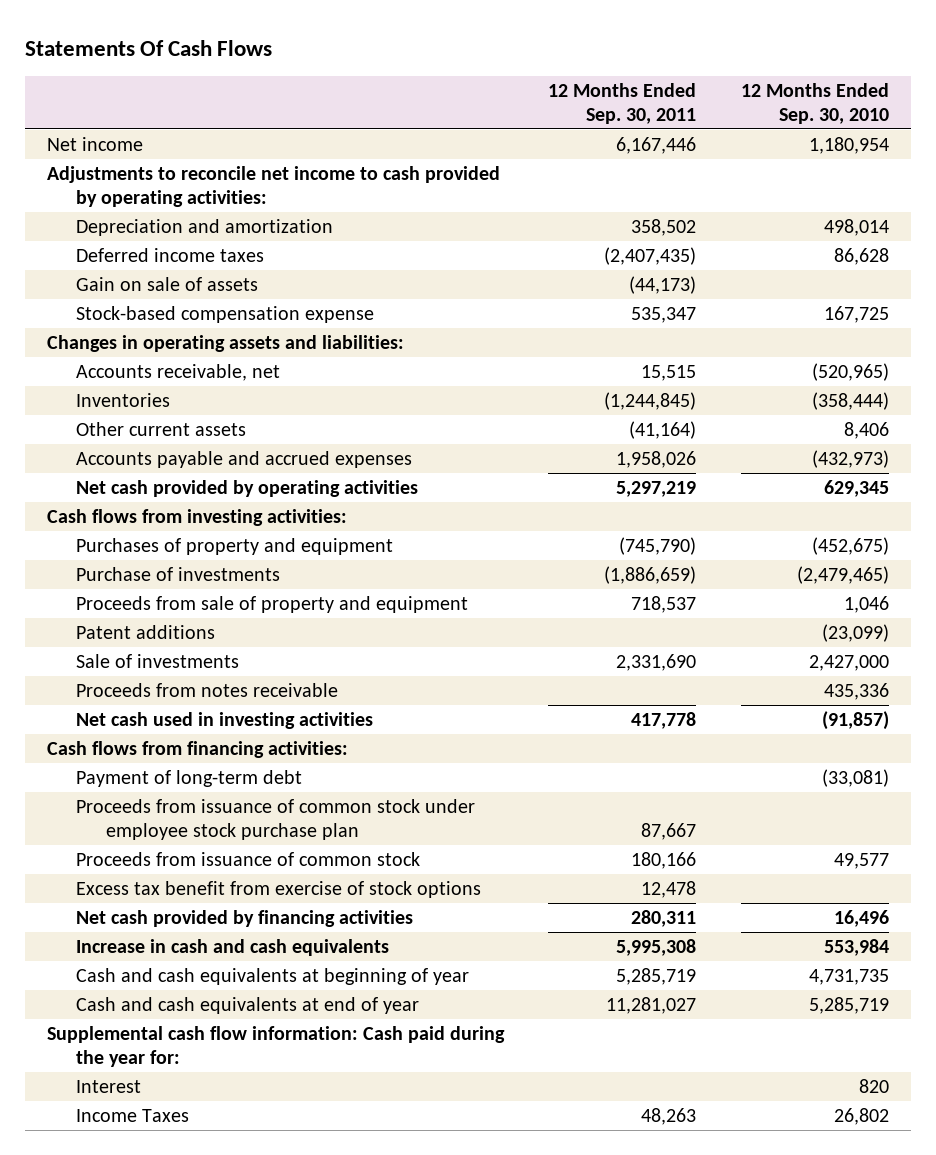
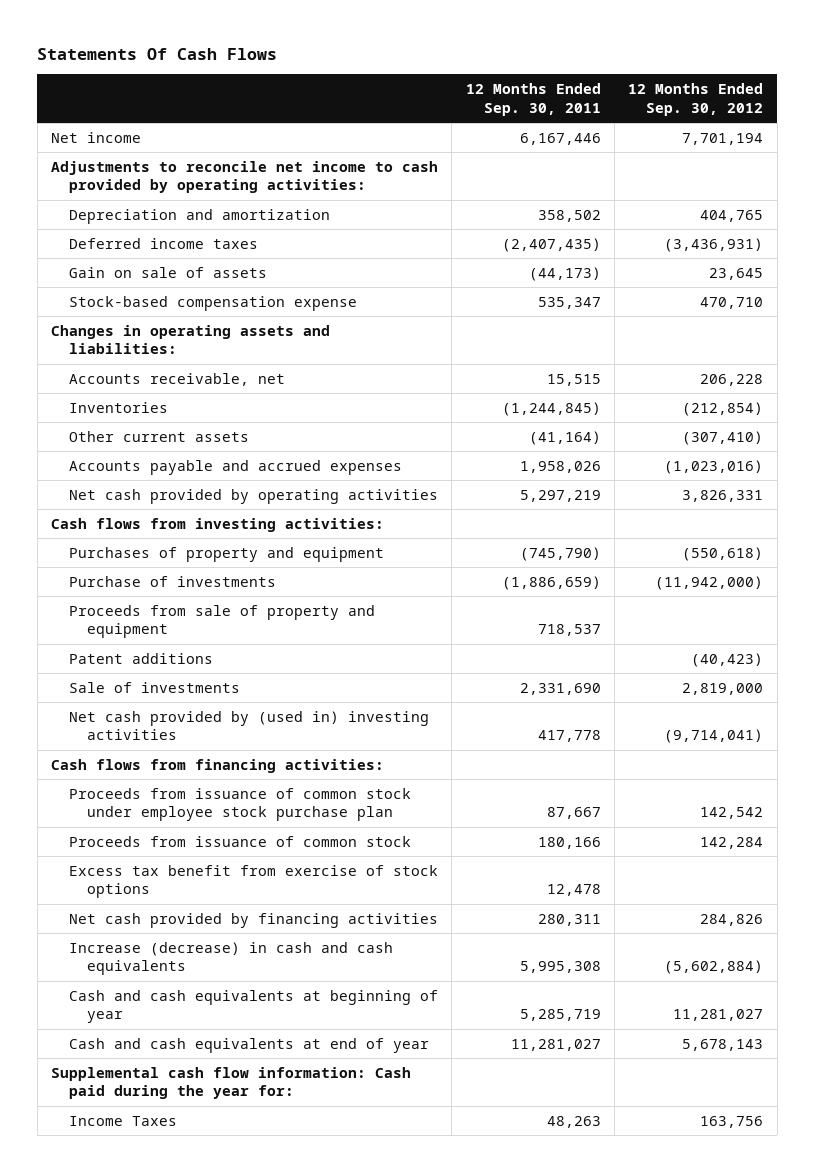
[740,82,889,124] 12 Months Ended Sep. 30, 2010 -> none
none -> [628,83,764,116] 12 Months Ended Sep. 30, 2012
[76,683,339,698] Proceeds from notes receivable -> none
[76,712,374,730] Net cash used in investing activities -> [69,710,430,741] Net cash provided by (used in) investing activities
[76,770,303,788] Payment of long-term debt -> none
[76,939,390,957] Increase in cash and cash equivalents -> [69,941,394,976] Increase (decrease) in cash and cash equivalents
[76,1080,142,1094] Interest -> none

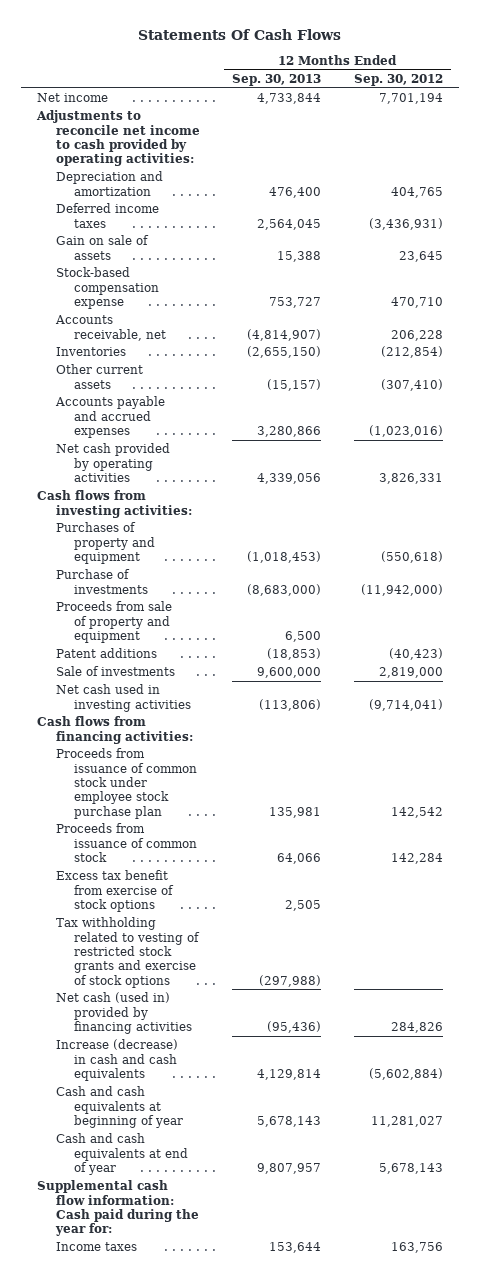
[465,83,601,116] 12 Months Ended Sep. 30, 2011 -> none
none -> [232,74,322,87] Sep. 30, 2013
[51,324,331,355] Changes in operating assets and liabilities: -> none
[69,710,430,741] Net cash provided by (used in) investing activities -> [55,684,192,712] Net cash used in investing activities
none -> [55,917,201,988] Tax withholding related to vesting of restricted stock grants and exercise of stock options
[69,912,439,928] Net cash provided by financing activities -> [55,992,193,1034] Net cash (used in) provided by financing activities
[69,1115,178,1126] Income Taxes -> [55,1242,137,1252] Income taxes

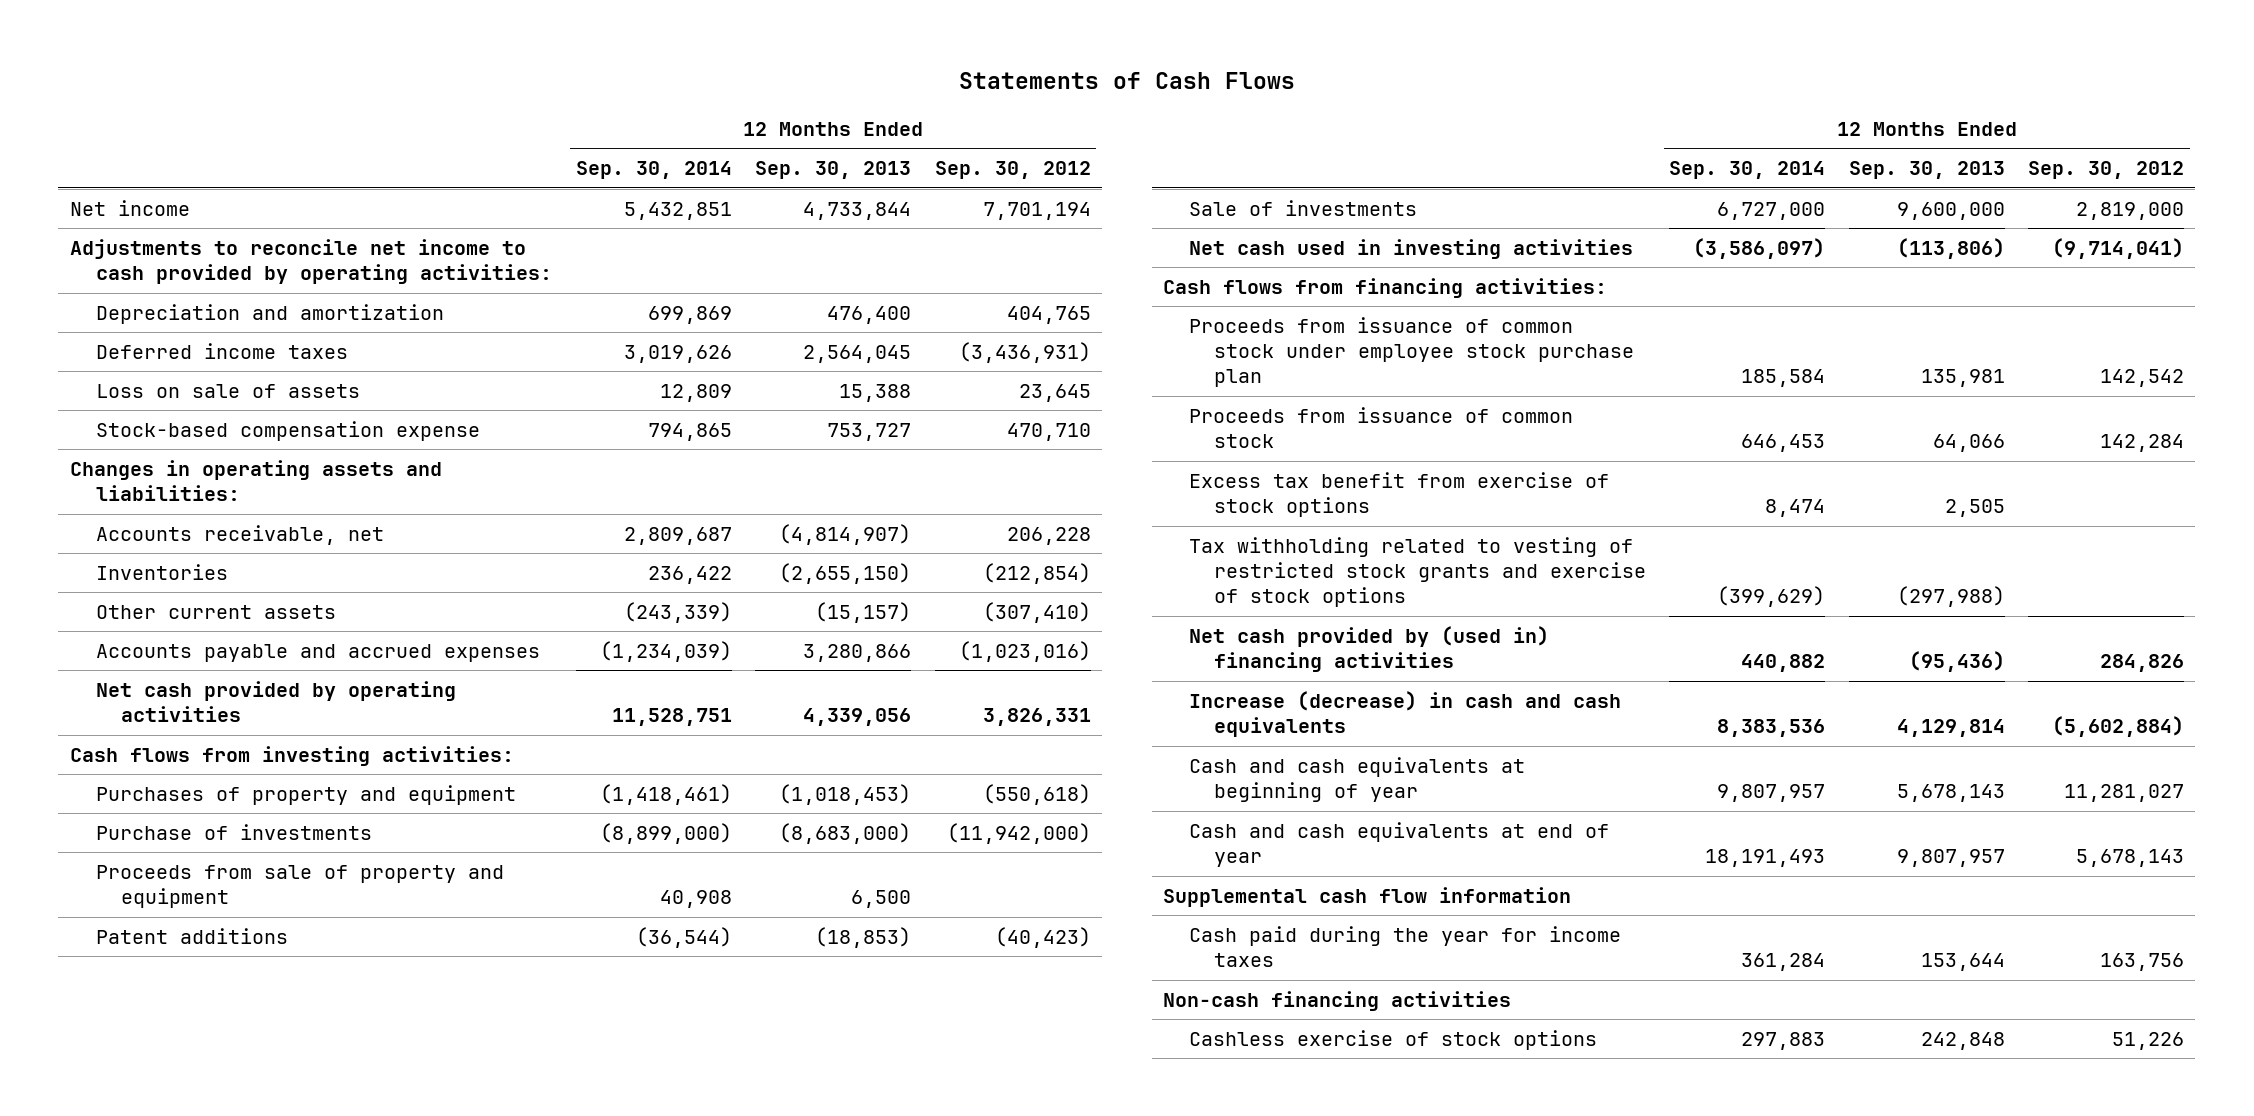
[137,28,341,40] Statements Of Cash Flows -> [958,72,1295,90] Statements of Cash Flows
none -> [576,161,733,180] Sep. 30, 2014
[55,235,149,260] Gain on sale of assets -> [95,383,360,398] Loss on sale of assets
none -> [70,459,443,502] Changes in operating assets and liabilities:
[55,992,193,1034] Net cash (used in) provided by financing activities -> [1188,625,1549,673] Net cash provided by (used in) financing activities
[37,1180,199,1237] Supplemental cash flow information: Cash paid during the year for: -> none
none -> [1163,886,1572,907] Supplemental cash flow information
[55,1242,137,1252] Income taxes -> [1188,925,1621,968] Cash paid during the year for income taxes
none -> [1163,990,1512,1011] Non-cash financing activities
none -> [1188,1029,1597,1050] Cashless exercise of stock options

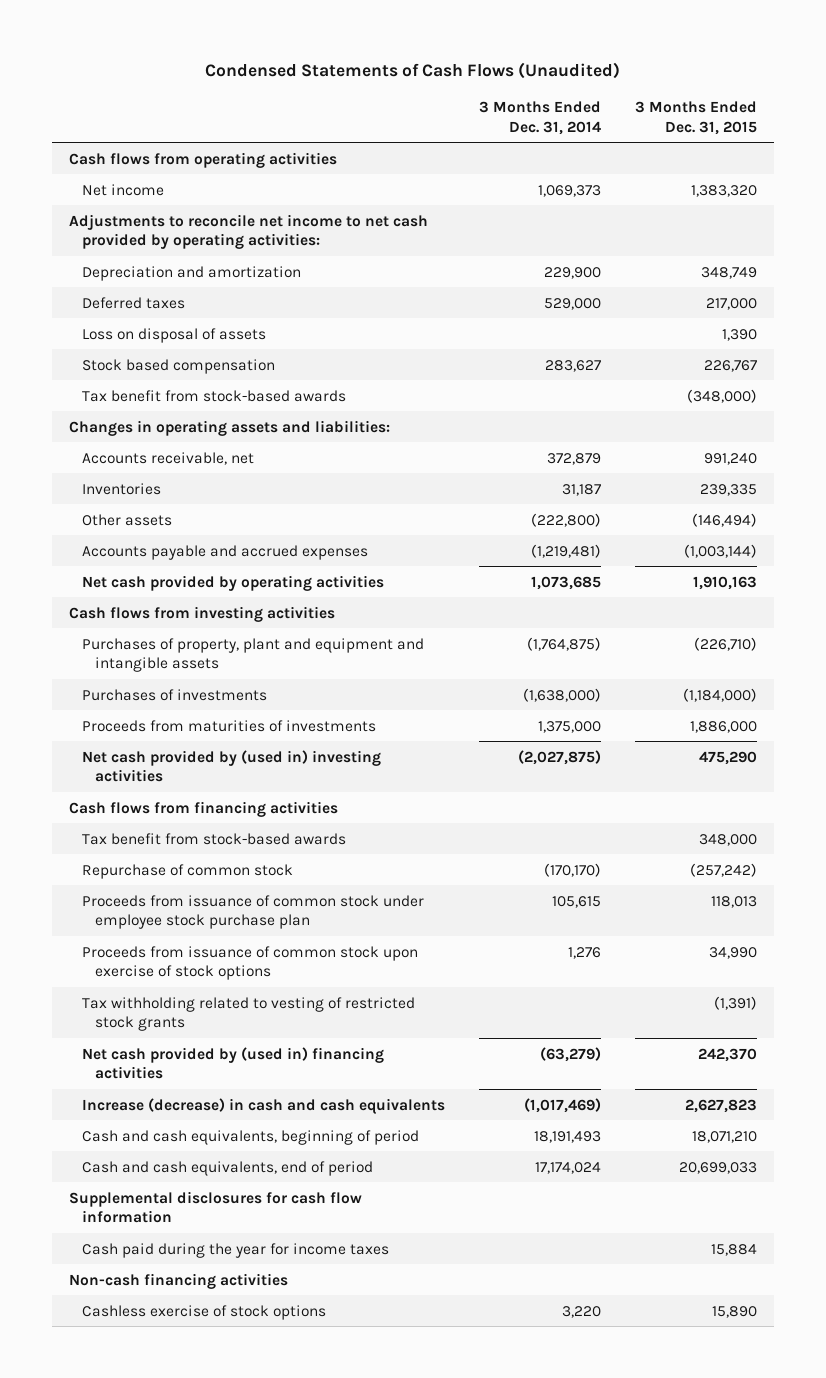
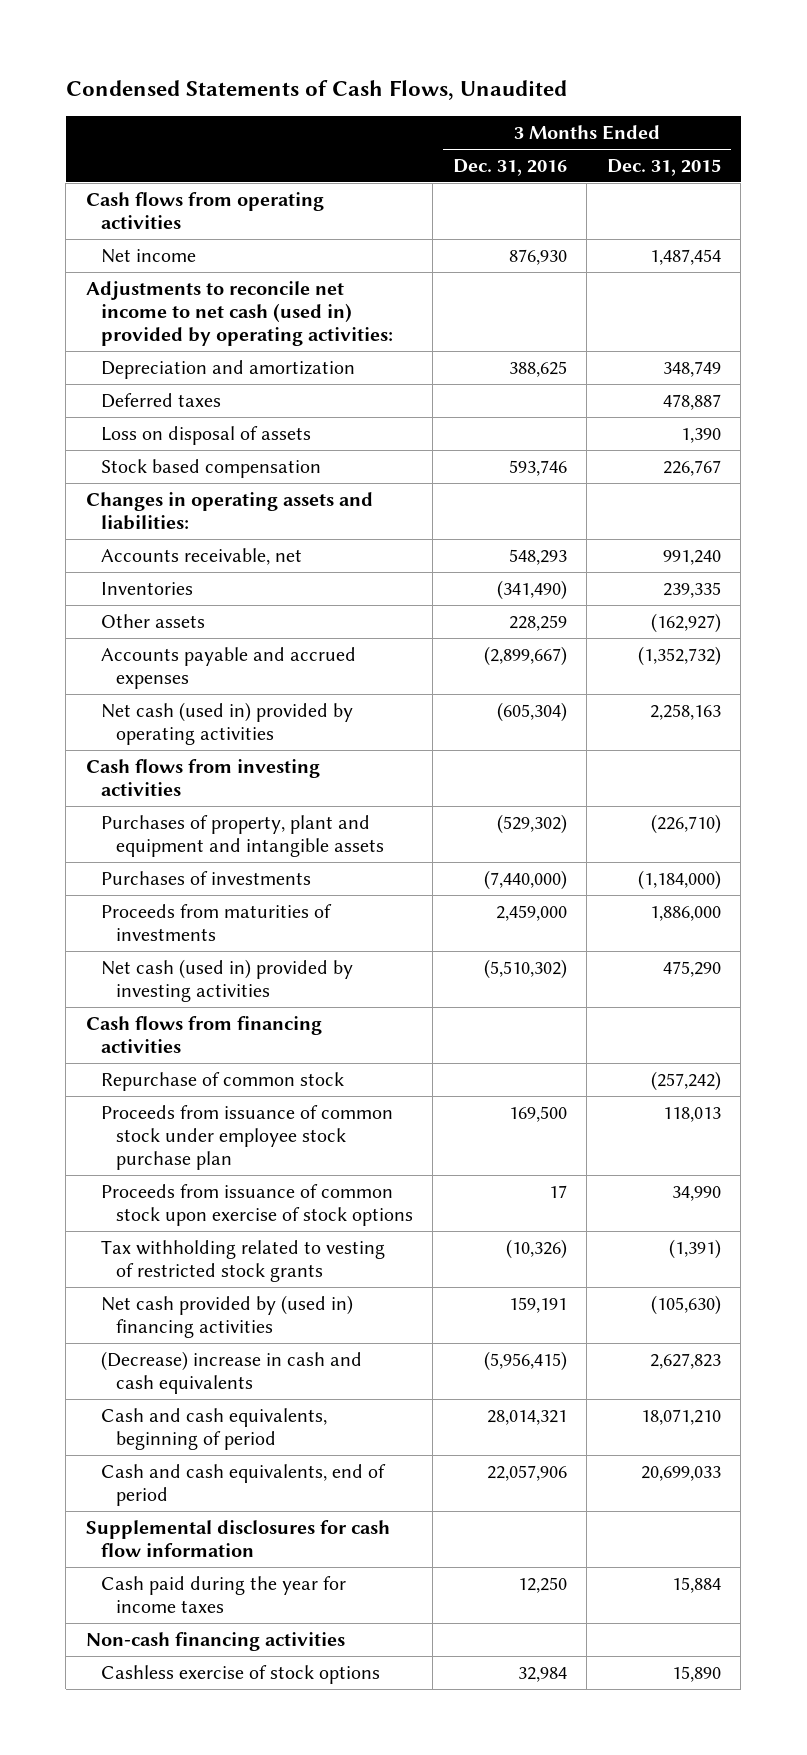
[204,61,620,79] Condensed Statements of Cash Flows (Unaudited) -> [65,80,567,101] Condensed Statements of Cash Flows, Unaudited
[479,100,602,135] 3 Months Ended Dec. 31, 2014 -> none
none -> [452,158,567,176] Dec. 31, 2016
[690,184,757,197] 1,383,320 -> [649,248,721,265] 1,487,454
[69,213,429,250] Adjustments to reconcile net income to net cash provided by operating activities: -> [85,280,393,346] Adjustments to reconcile net income to net cash (used in) provided by operating activities:
[705,297,757,310] 217,000 -> [662,393,721,410] 478,887
[82,389,347,402] Tax benefit from stock-based awards -> none
[691,512,757,527] (146,494) -> [650,612,721,633] (162,927)
[683,543,757,558] (1,003,144) -> [637,645,721,666] (1,352,732)
[82,574,385,591] Net cash provided by operating activities -> [100,701,353,745] Net cash (used in) provided by operating activities
[692,575,757,590] 1,910,163 -> [649,703,721,720] 2,258,163
[82,749,382,783] Net cash provided by (used in) investing activities -> [100,958,353,1002] Net cash (used in) provided by investing activities
[82,832,347,845] Tax benefit from stock-based awards -> none
[697,1047,757,1062] 242,370 -> [650,1294,721,1315] (105,630)
[82,1097,446,1114] Increase (decrease) in cash and cash equivalents -> [100,1350,362,1394] (Decrease) increase in cash and cash equivalents

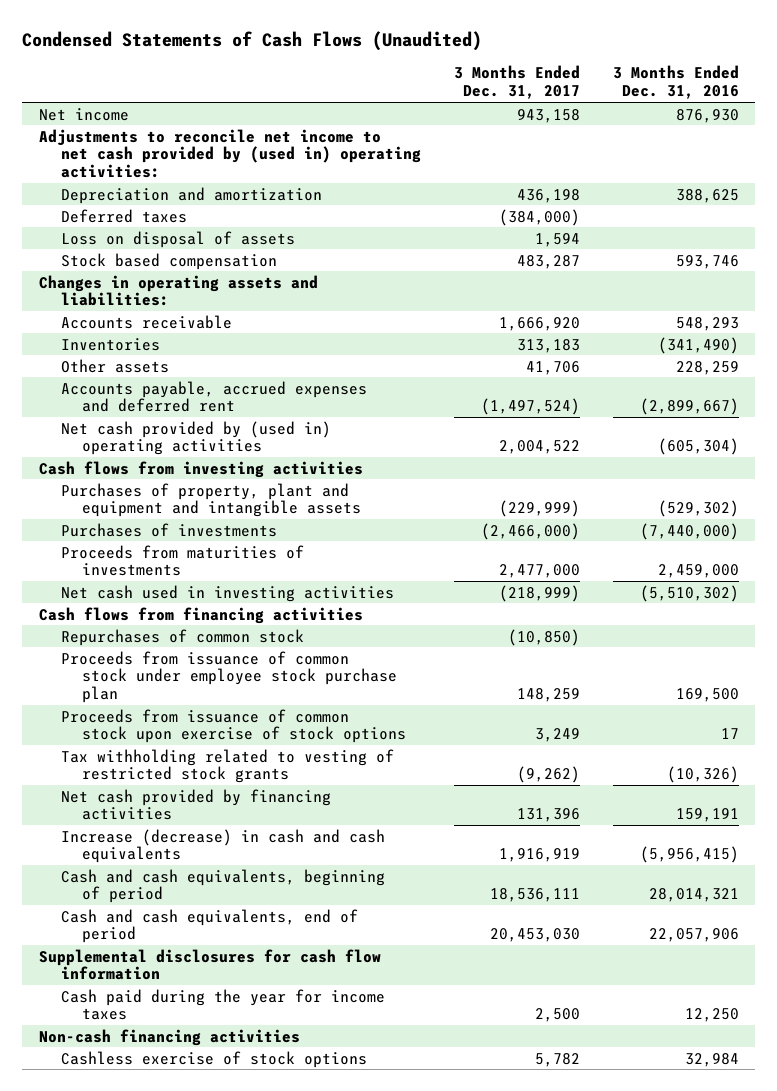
[65,80,567,101] Condensed Statements of Cash Flows, Unaudited -> [22,31,483,52] Condensed Statements of Cash Flows (Unaudited)
[606,158,721,176] Dec. 31, 2015 -> none
none -> [453,65,580,100] 3 Months Ended Dec. 31, 2017
[85,191,324,229] Cash flows from operating activities -> none
[85,280,393,346] Adjustments to reconcile net income to net cash (used in) provided by operating activities: -> [38,128,421,179] Adjustments to reconcile net income to net cash provided by (used in) operating activities:
[100,547,302,565] Accounts receivable, net -> [60,314,232,329] Accounts receivable
[100,646,356,689] Accounts payable and accrued expenses -> [60,380,367,413] Accounts payable, accrued expenses and deferred rent
[100,701,353,745] Net cash (used in) provided by operating activities -> [60,420,331,456] Net cash provided by (used in) operating activities
[100,958,353,1002] Net cash (used in) provided by investing activities -> [60,584,394,602] Net cash used in investing activities
[100,1071,344,1091] Repurchase of common stock -> [60,628,304,646] Repurchases of common stock
[100,1294,353,1338] Net cash provided by (used in) financing activities -> [60,788,331,821] Net cash provided by financing activities
[100,1350,362,1394] (Decrease) increase in cash and cash equivalents -> [60,828,385,864] Increase (decrease) in cash and cash equivalents

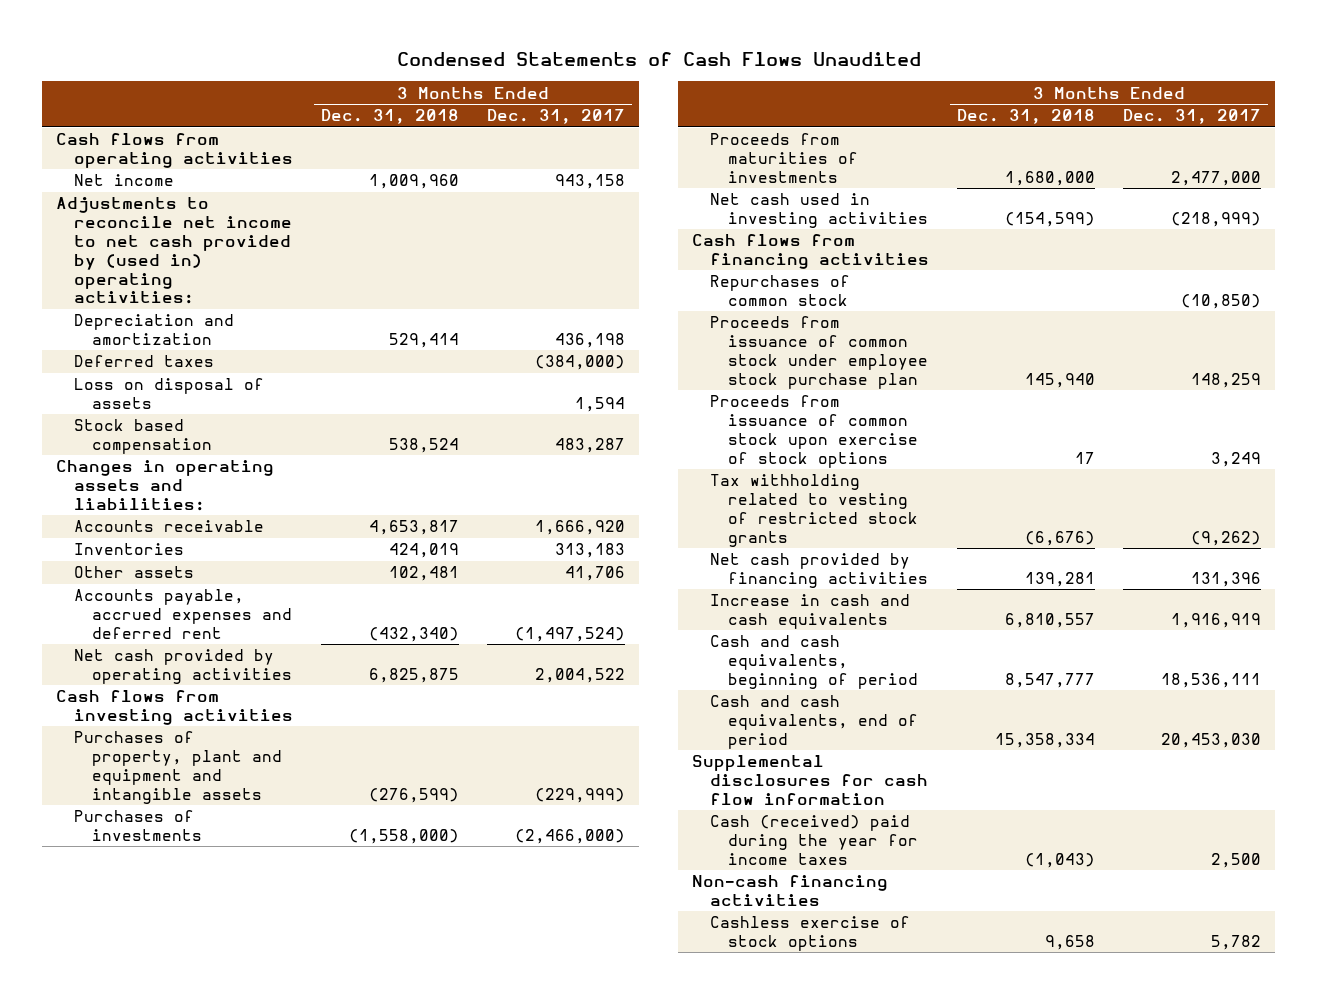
[22,31,483,52] Condensed Statements of Cash Flows (Unaudited) -> [396,51,921,66] Condensed Statements of Cash Flows Unaudited
[612,65,739,100] 3 Months Ended Dec. 31, 2016 -> none
none -> [321,109,460,125] Dec. 31, 2018
none -> [56,133,293,169] Cash flows from operating activities
[60,420,331,456] Net cash provided by (used in) operating activities -> [73,649,292,685] Net cash provided by operating activities
[60,828,385,864] Increase (decrease) in cash and cash equivalents -> [709,594,910,630] Increase in cash and cash equivalents
[60,988,385,1021] Cash paid during the year for income taxes -> [709,815,918,865] Cash (received) paid during the year for income taxes

